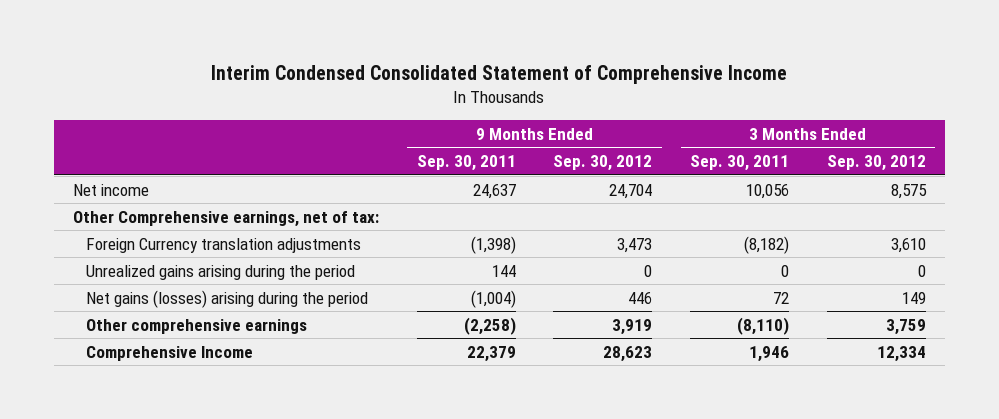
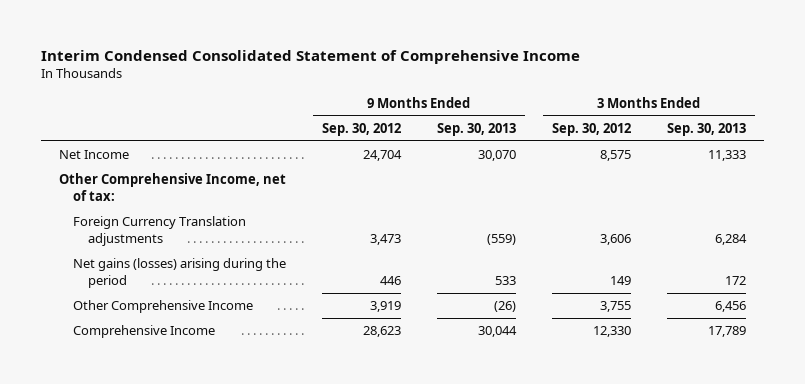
[416,154,516,171] Sep. 30, 2011 -> none
[690,154,790,171] Sep. 30, 2011 -> none
none -> [437,123,517,137] Sep. 30, 2013
none -> [667,123,747,137] Sep. 30, 2013
[86,264,356,280] Unrealized gains arising during the period -> none
[72,183,149,196] Net income -> [58,150,129,160] Net Income
[72,210,379,227] Other Comprehensive earnings, net of tax: -> [58,173,286,201] Other Comprehensive Income, net of tax:
[86,237,362,253] Foreign Currency translation adjustments -> [73,216,247,246] Foreign Currency Translation adjustments
[890,237,926,253] 3,610 -> [600,233,632,245] 3,606
[86,318,308,334] Other comprehensive earnings -> [73,300,254,314] Other Comprehensive Income
[885,318,926,335] 3,759 -> [600,301,632,313] 3,755
[876,345,926,362] 12,334 -> [593,326,632,338] 12,330

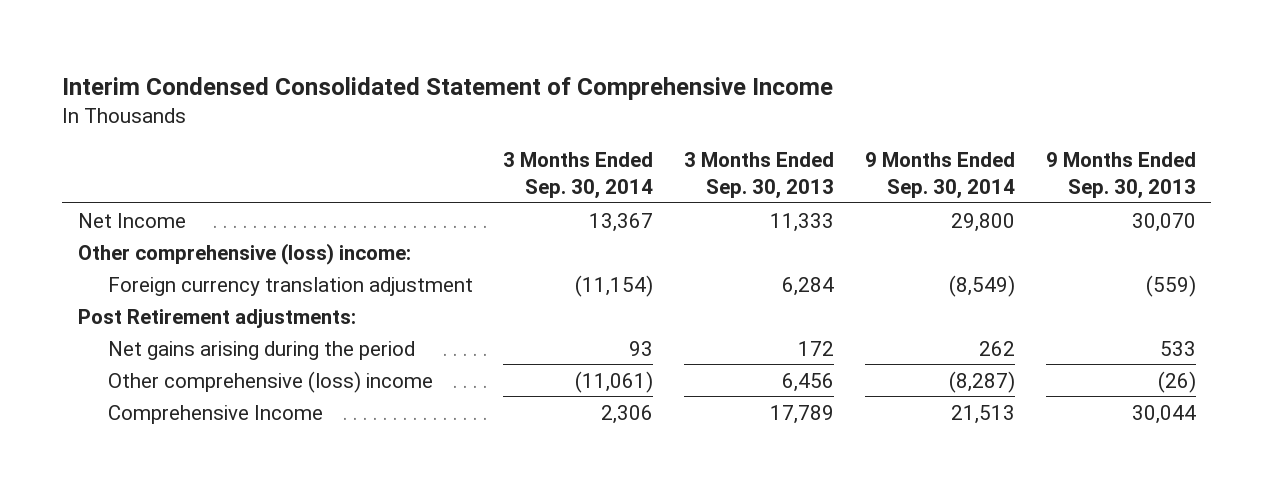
[322,123,402,137] Sep. 30, 2012 -> none
[552,123,632,137] Sep. 30, 2012 -> none
none -> [503,151,654,199] 3 Months Ended Sep. 30, 2014
none -> [864,151,1015,199] 9 Months Ended Sep. 30, 2014
[58,173,286,201] Other Comprehensive Income, net of tax: -> [77,242,411,265] Other comprehensive (loss) income:
[73,216,247,246] Foreign Currency Translation adjustments -> [107,276,473,296] Foreign currency translation adjustment
none -> [77,308,356,328] Post Retirement adjustments:
[73,258,287,288] Net gains (losses) arising during the period -> [107,340,415,360] Net gains arising during the period
[73,300,254,314] Other Comprehensive Income -> [107,370,433,393] Other comprehensive (loss) income

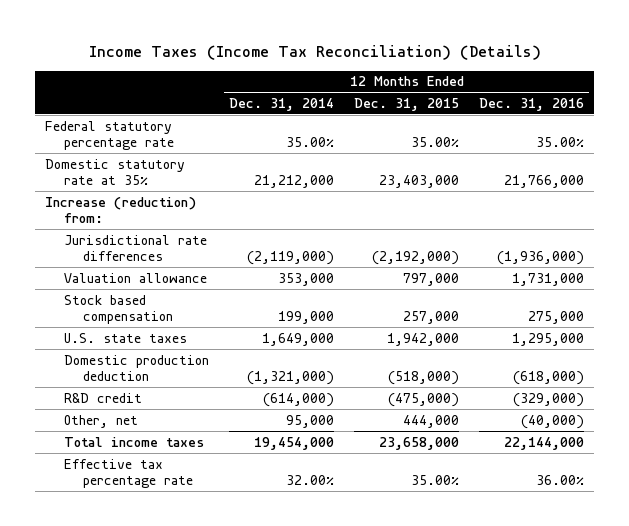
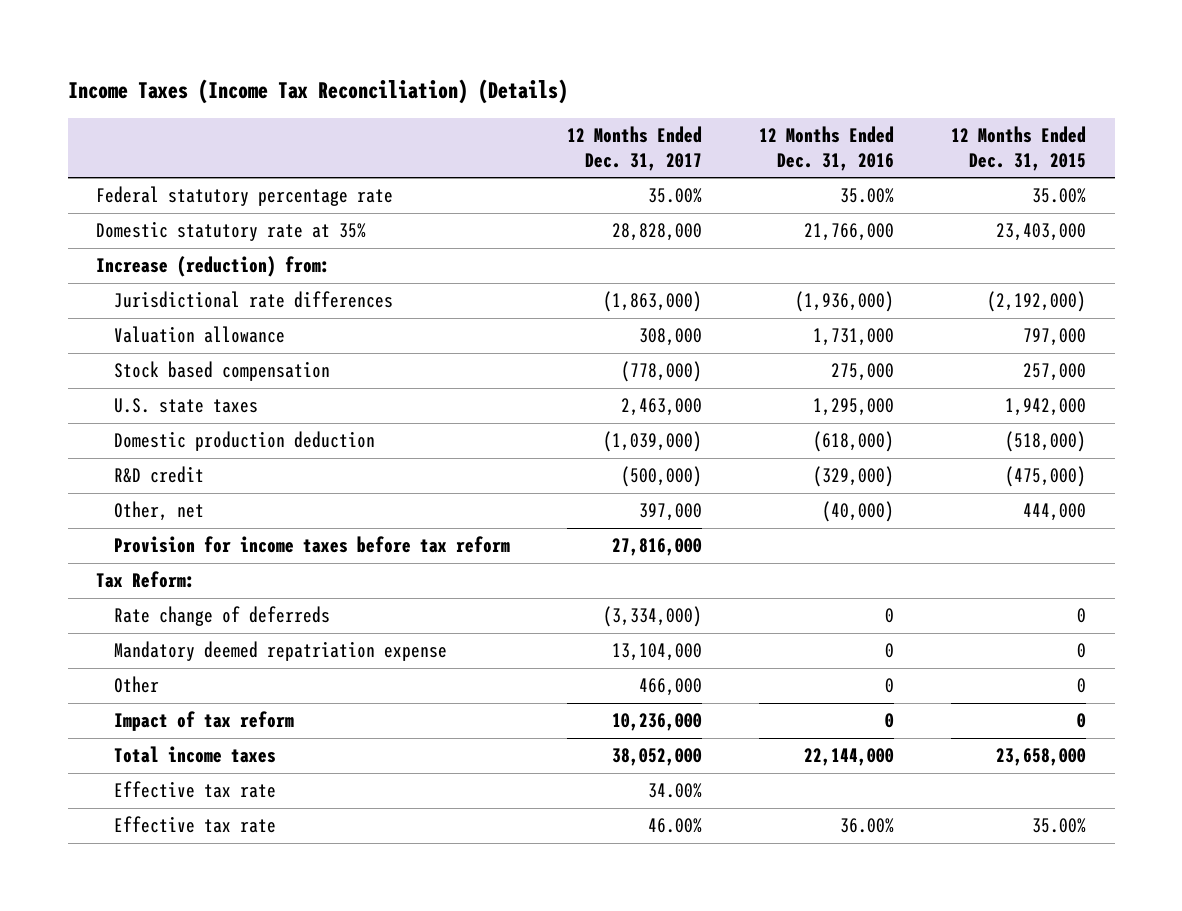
[229,97,335,111] Dec. 31, 2014 -> none
none -> [567,126,703,171] 12 Months Ended Dec. 31, 2017
none -> [114,536,511,554] Provision for income taxes before tax reform
none -> [96,571,196,589] Tax Reform:
none -> [114,606,331,627] Rate change of deferreds
none -> [114,641,448,662] Mandatory deemed repatriation expense
none -> [114,676,160,694] Other
none -> [114,711,295,732] Impact of tax reform
none -> [114,781,277,799] Effective tax rate
[64,458,194,488] Effective tax percentage rate -> [114,816,277,834] Effective tax rate

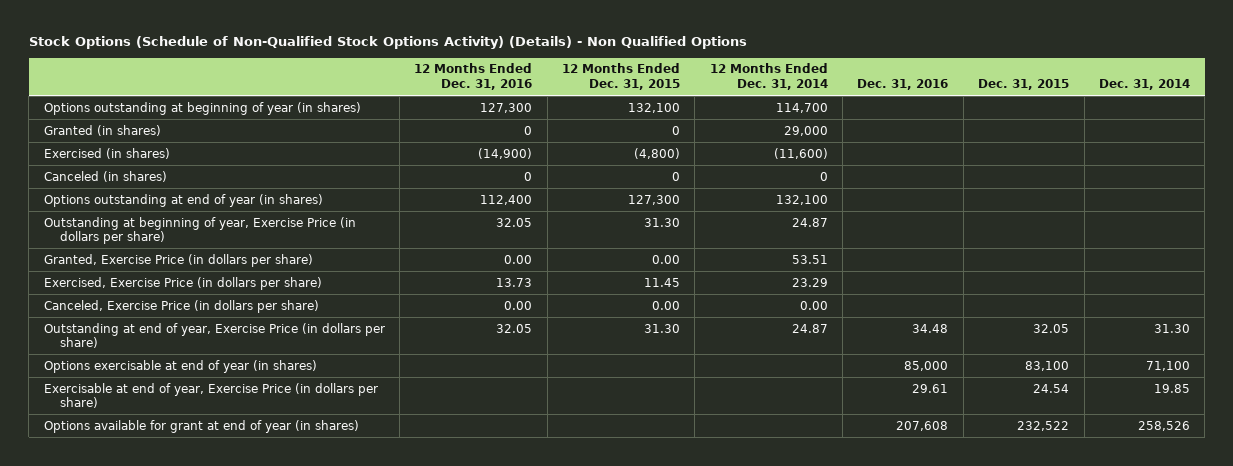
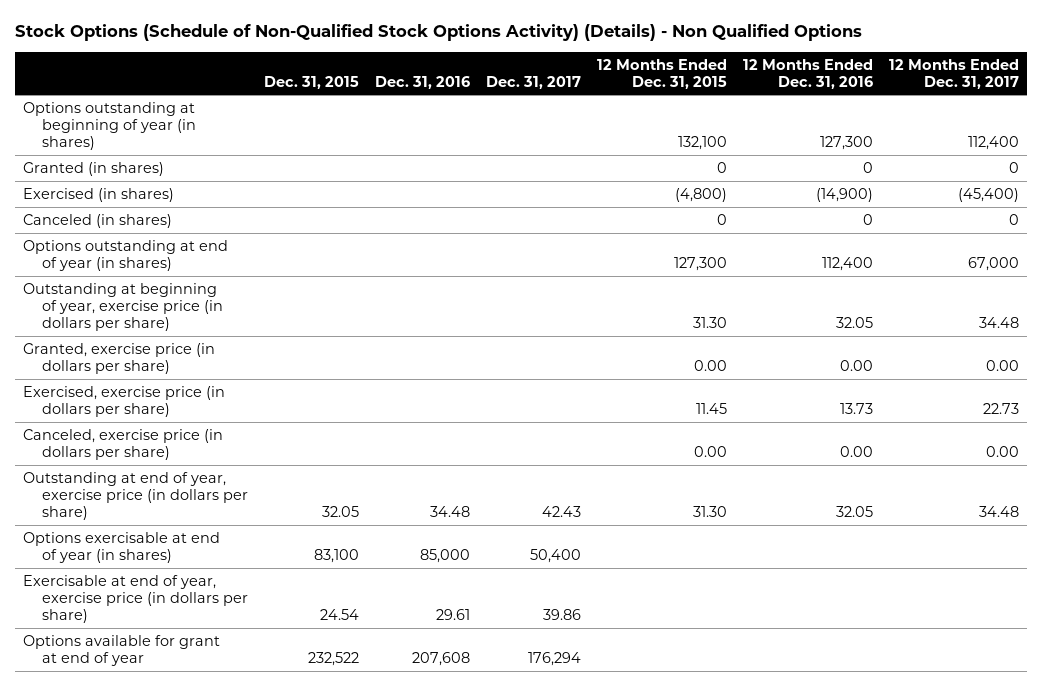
[709,63,828,90] 12 Months Ended Dec. 31, 2014 -> none
[1098,78,1190,90] Dec. 31, 2014 -> none
none -> [485,75,581,89] Dec. 31, 2017
none -> [888,58,1019,89] 12 Months Ended Dec. 31, 2017
[43,216,356,244] Outstanding at beginning of year, Exercise Price (in dollars per share) -> [23,282,223,332] Outstanding at beginning of year, exercise price (in dollars per share)
[43,253,313,267] Granted, Exercise Price (in dollars per share) -> [23,342,216,374] Granted, exercise price (in dollars per share)
[43,276,322,290] Exercised, Exercise Price (in dollars per share) -> [23,385,226,417] Exercised, exercise price (in dollars per share)
[43,299,319,313] Canceled, Exercise Price (in dollars per share) -> [23,428,224,460] Canceled, exercise price (in dollars per share)
[43,322,385,348] Outstanding at end of year, Exercise Price (in dollars per share) -> [23,471,248,521] Outstanding at end of year, exercise price (in dollars per share)
[43,382,378,408] Exercisable at end of year, Exercise Price (in dollars per share) -> [23,574,248,624] Exercisable at end of year, exercise price (in dollars per share)
[43,419,359,433] Options available for grant at end of year (in shares) -> [23,634,221,666] Options available for grant at end of year

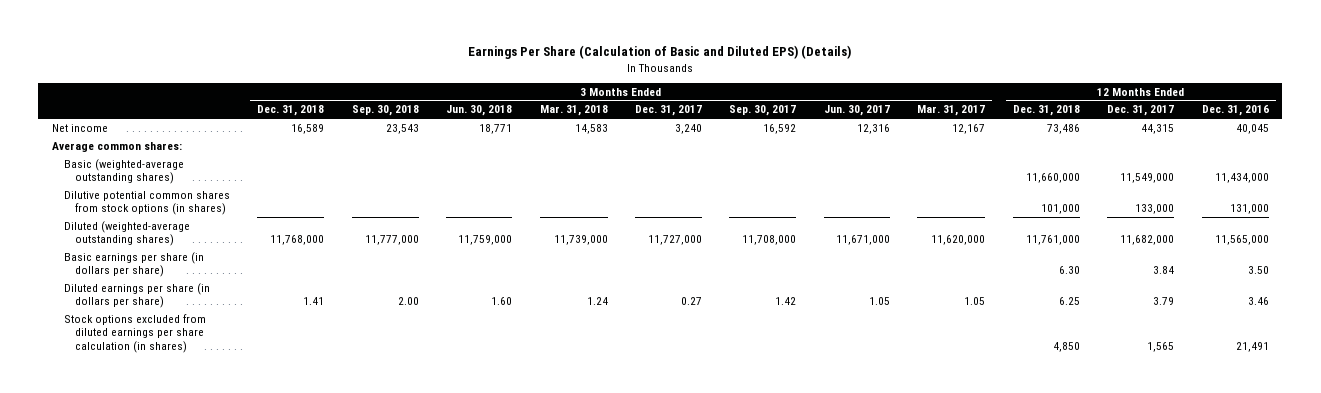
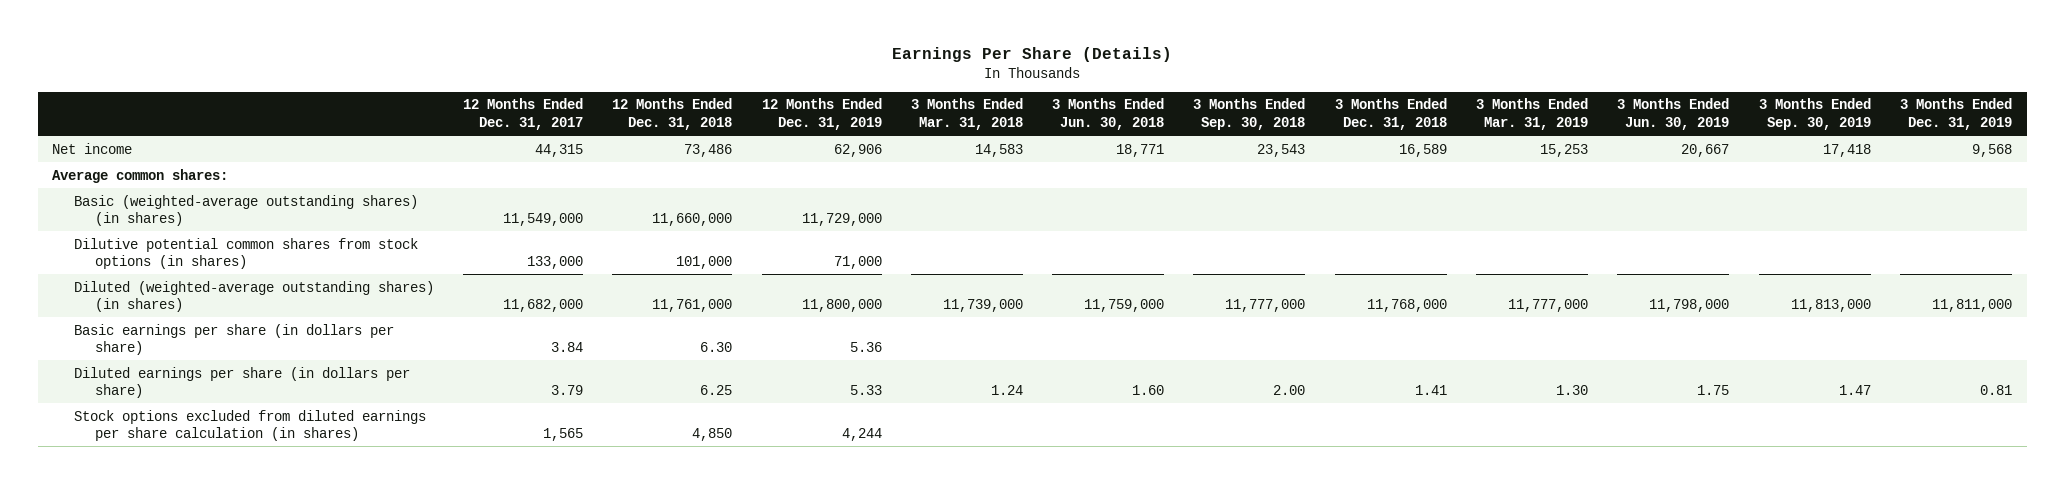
[468,45,852,60] Earnings Per Share (Calculation of Basic and Diluted EPS) (Details) -> [892,47,1173,63] Earnings Per Share (Details)
[634,105,702,117] Dec. 31, 2017 -> none
[729,105,797,117] Sep. 30, 2017 -> none
[823,105,890,117] Jun. 30, 2017 -> none
[917,105,986,117] Mar. 31, 2017 -> none
[1201,105,1269,117] Dec. 31, 2016 -> none
none -> [761,98,882,130] 12 Months Ended Dec. 31, 2019
none -> [1476,98,1589,130] 3 Months Ended Mar. 31, 2019
none -> [1617,98,1730,130] 3 Months Ended Jun. 30, 2019
none -> [1758,98,1871,130] 3 Months Ended Sep. 30, 2019
none -> [1899,98,2012,130] 3 Months Ended Dec. 31, 2019
[63,158,184,185] Basic (weighted-average outstanding shares) -> [73,194,418,226] Basic (weighted-average outstanding shares) (in shares)
[63,220,190,247] Diluted (weighted-average outstanding shares) -> [73,280,434,312] Diluted (weighted-average outstanding shares) (in shares)

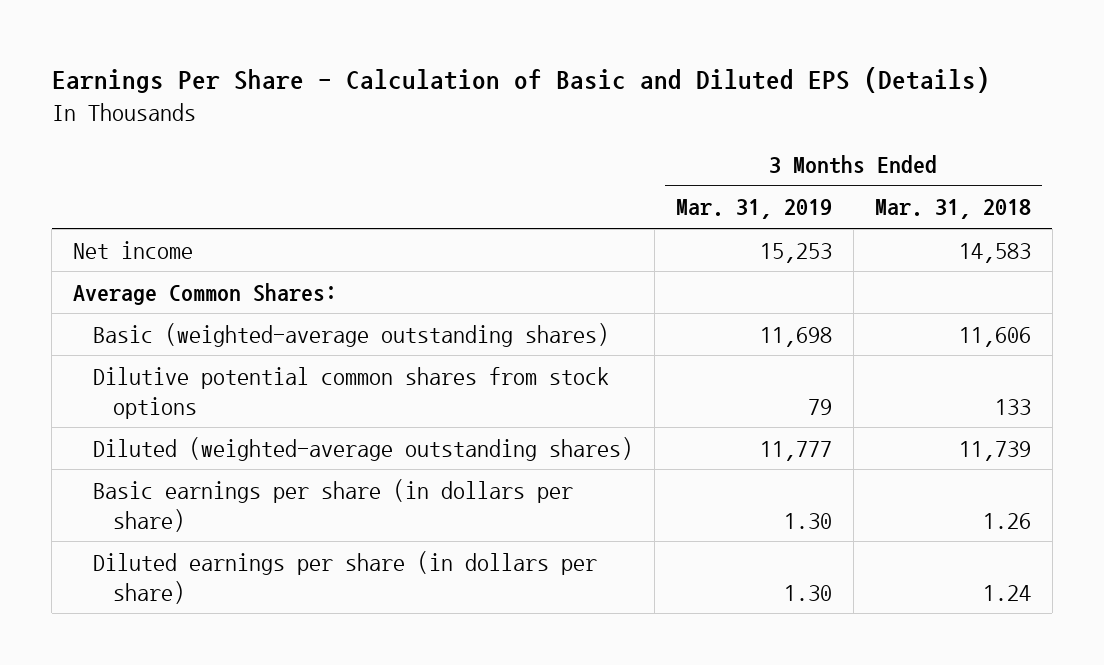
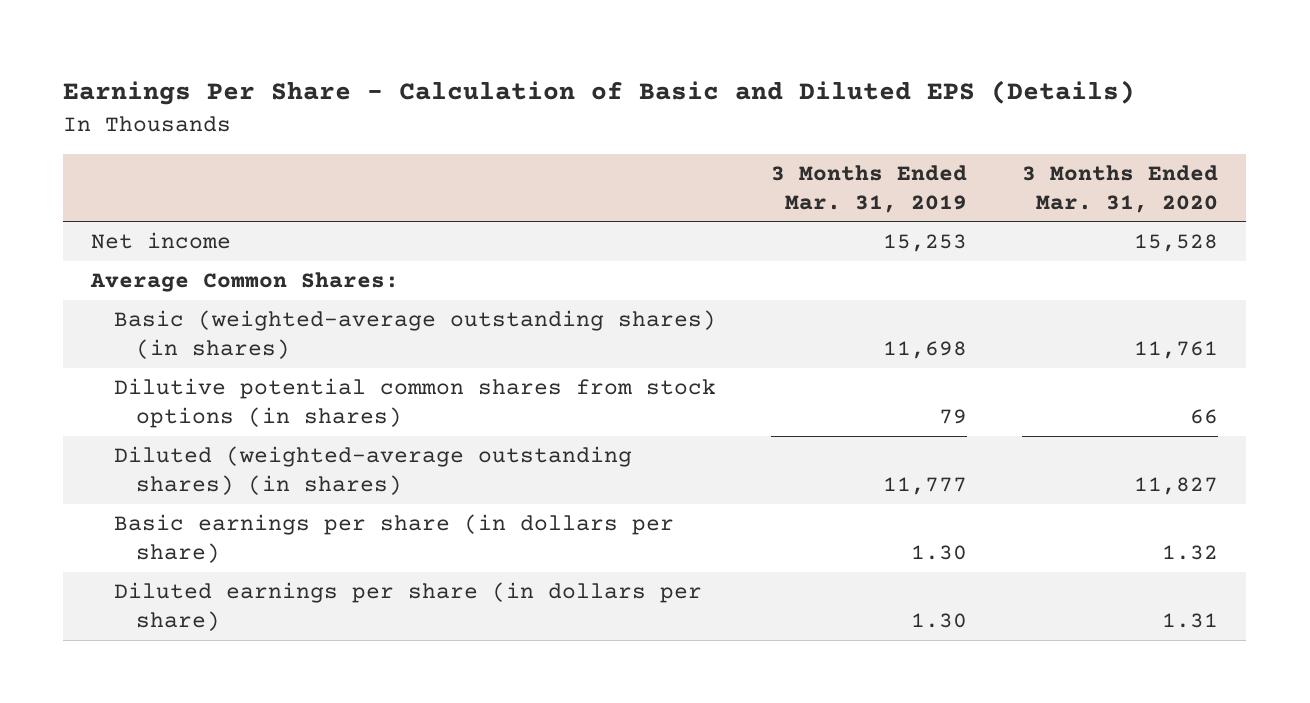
[874,199,1031,220] Mar. 31, 2018 -> none
none -> [1022,164,1219,213] 3 Months Ended Mar. 31, 2020
[93,322,610,347] Basic (weighted-average outstanding shares) -> [113,310,716,360] Basic (weighted-average outstanding shares) (in shares)
[93,366,610,419] Dilutive potential common shares from stock options -> [113,378,716,429] Dilutive potential common shares from stock options (in shares)
[93,436,634,461] Diluted (weighted-average outstanding shares) -> [113,446,632,496] Diluted (weighted-average outstanding shares) (in shares)

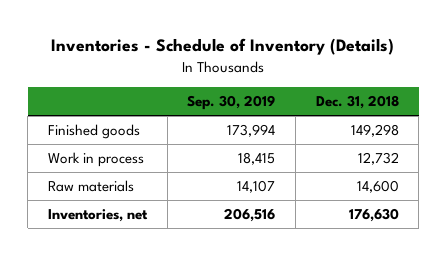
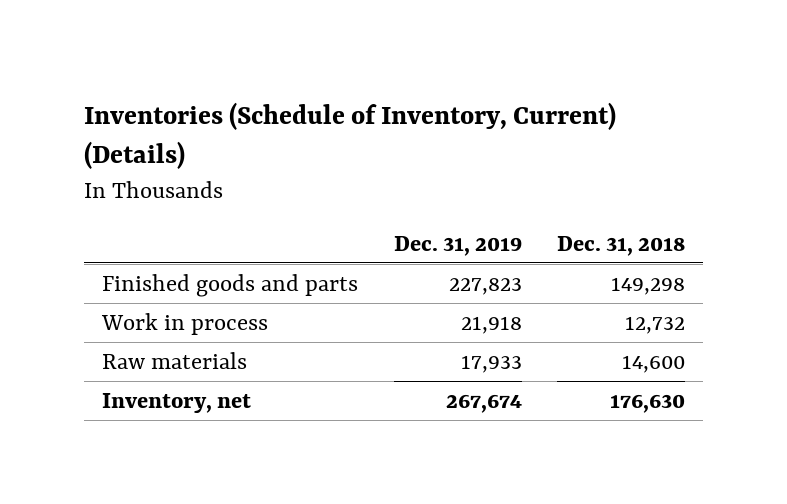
[51,38,395,56] Inventories - Schedule of Inventory (Details) -> [83,101,616,170] Inventories (Schedule of Inventory, Current) (Details)
[187,95,276,111] Sep. 30, 2019 -> none
none -> [393,235,522,256] Dec. 31, 2019
[47,124,140,140] Finished goods -> [101,274,358,298] Finished goods and parts
[47,209,148,223] Inventories, net -> [101,393,251,414] Inventory, net

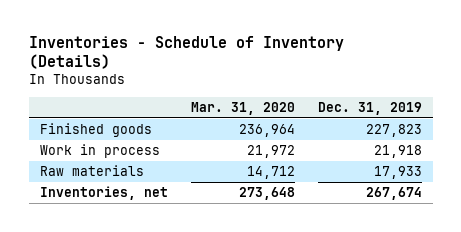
[83,101,616,170] Inventories (Schedule of Inventory, Current) (Details) -> [28,35,344,70] Inventories - Schedule of Inventory (Details)
[557,235,686,256] Dec. 31, 2018 -> none
none -> [190,101,295,115] Mar. 31, 2020
[101,274,358,298] Finished goods and parts -> [39,122,152,137] Finished goods
[101,393,251,414] Inventory, net -> [39,185,168,200] Inventories, net

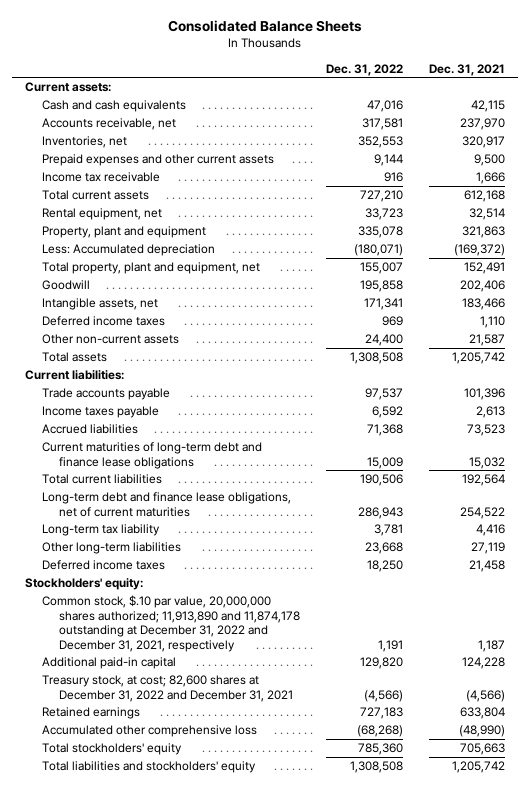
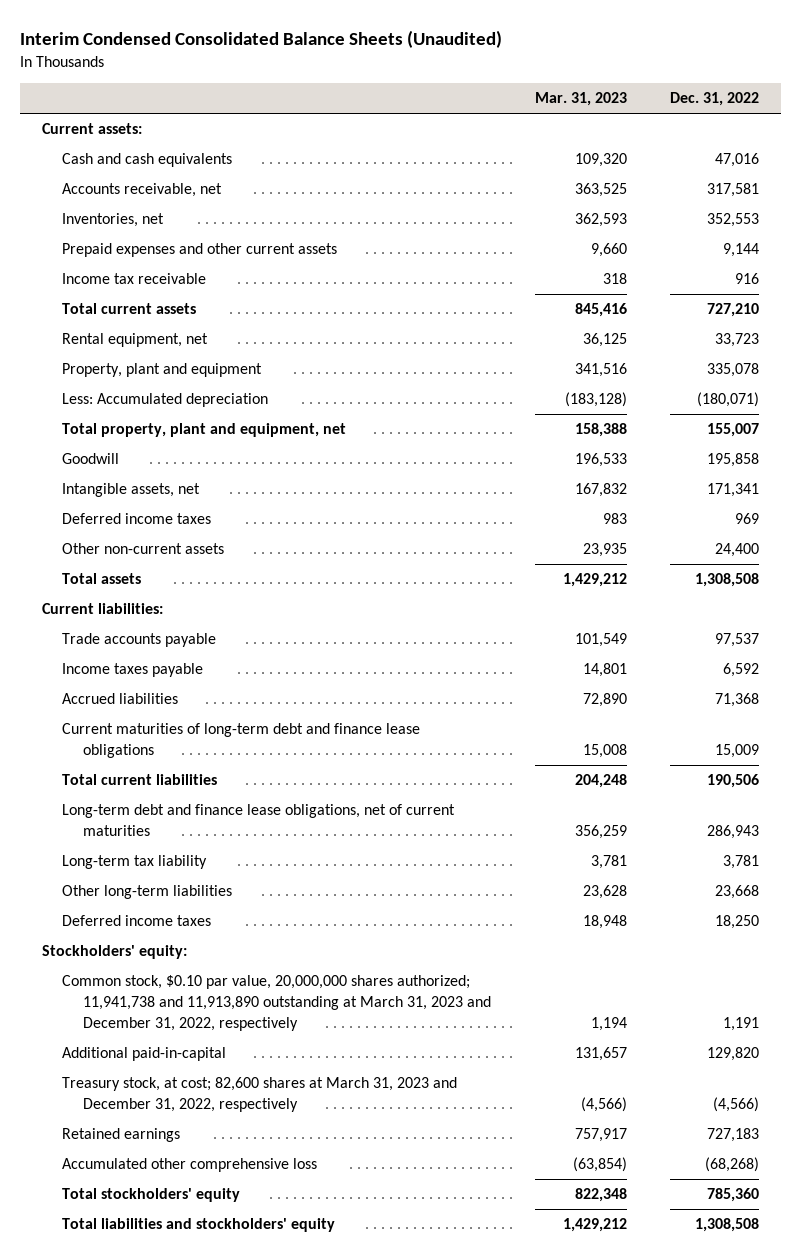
[167,19,362,32] Consolidated Balance Sheets -> [19,30,502,49] Interim Condensed Consolidated Balance Sheets (Unaudited)
[428,63,505,76] Dec. 31, 2021 -> none
none -> [534,92,627,107] Mar. 31, 2023
[42,595,301,652] Common stock, $.10 par value, 20,000,000 shares authorized; 11,913,890 and 11,874,178 outstanding at December 31, 2022 and December 31, 2021, respectively -> [62,975,492,1031] Common stock, $0.10 par value, 20,000,000 shares authorized; 11,941,738 and 11,913,890 outstanding at March 31, 2023 and December 31, 2022, respectively
[42,657,177,670] Additional paid-in capital -> [62,1047,227,1062] Additional paid-in-capital
[42,675,294,702] Treasury stock, at cost; 82,600 shares at December 31, 2022 and December 31, 2021 -> [62,1077,458,1113] Treasury stock, at cost; 82,600 shares at March 31, 2023 and December 31, 2022, respectively

